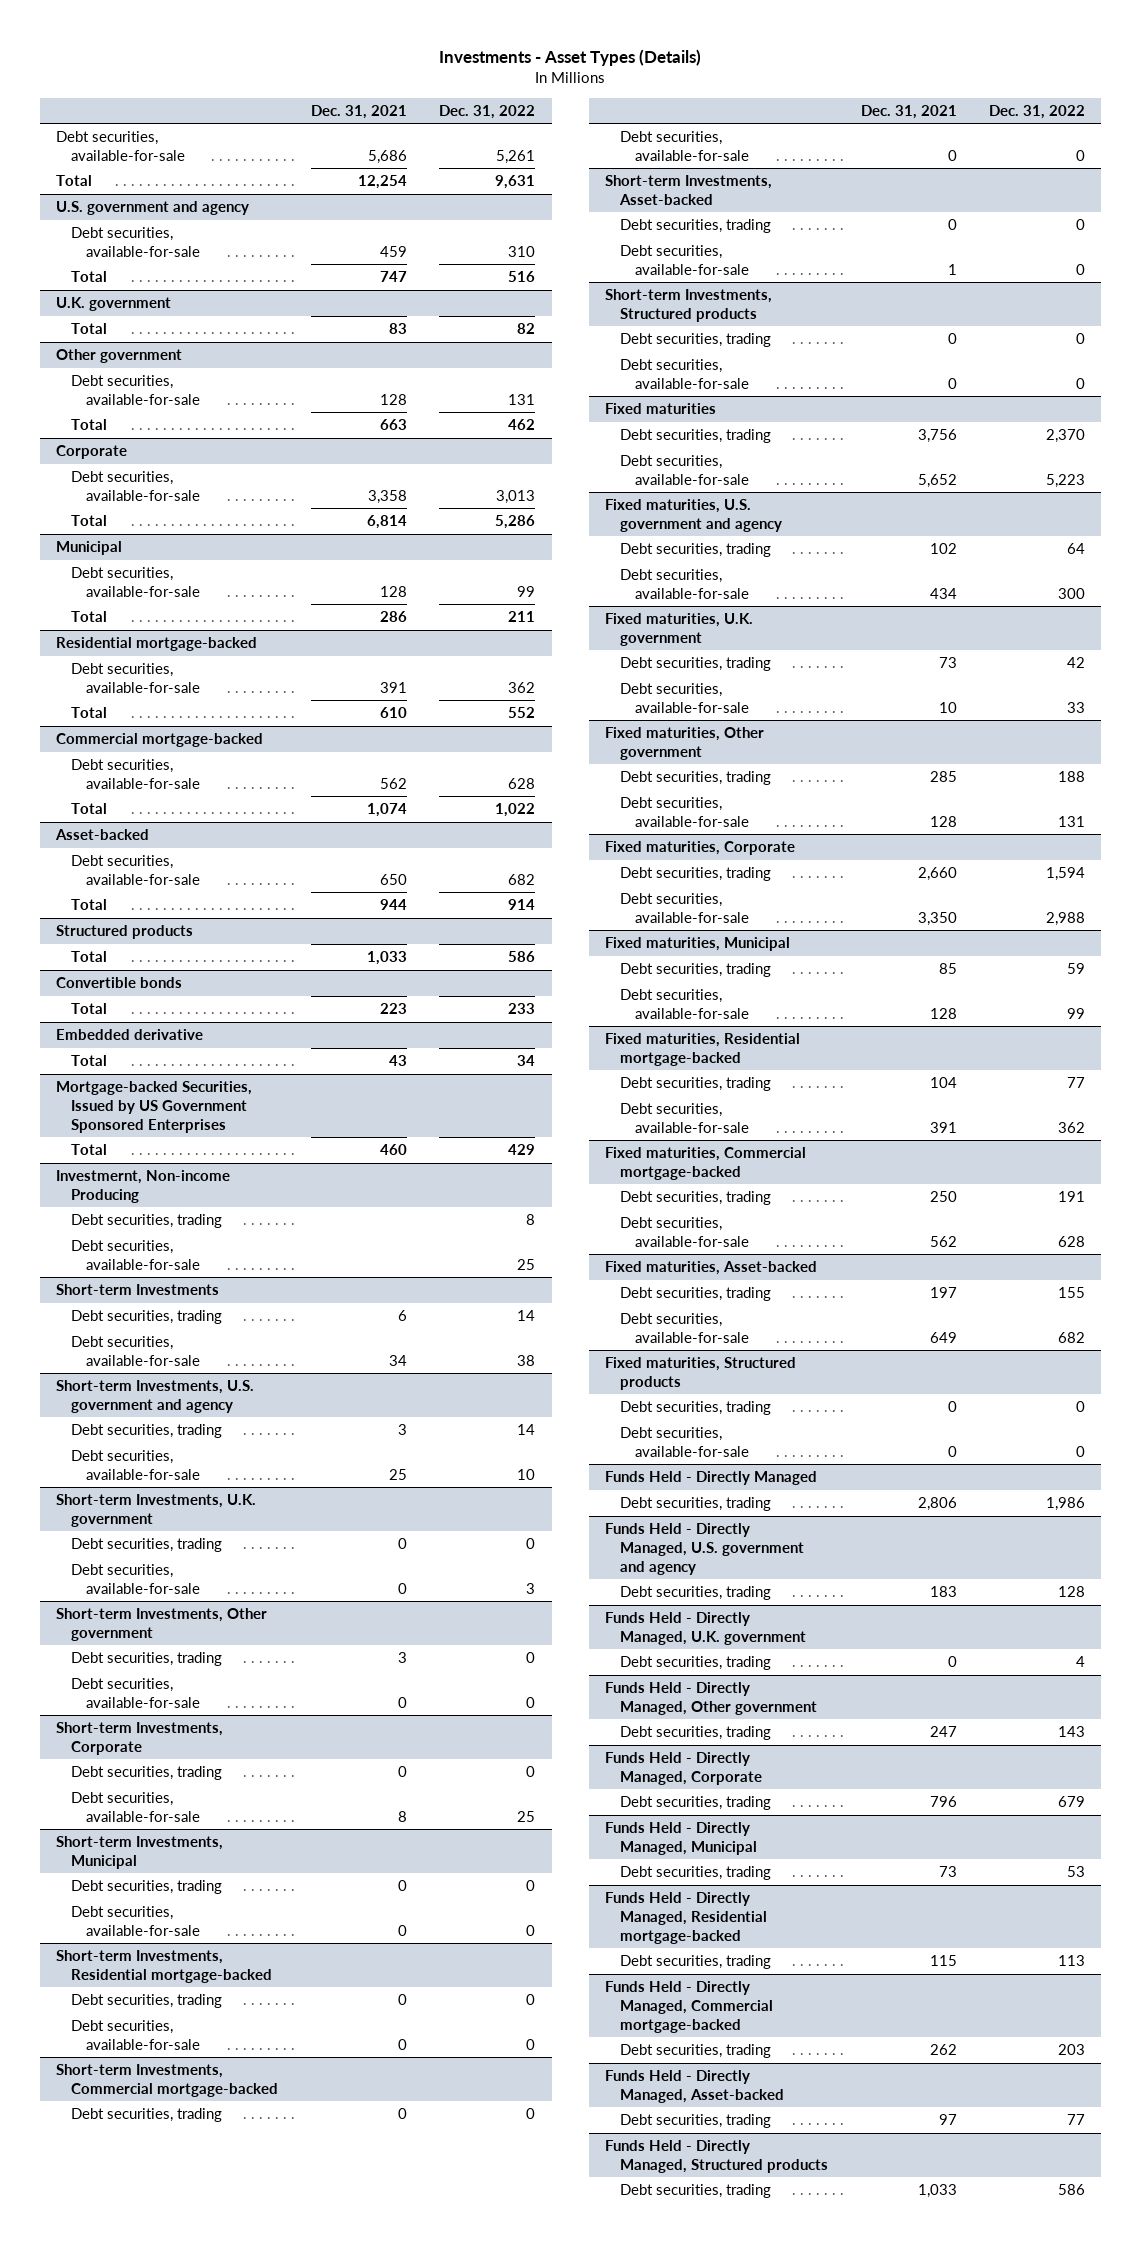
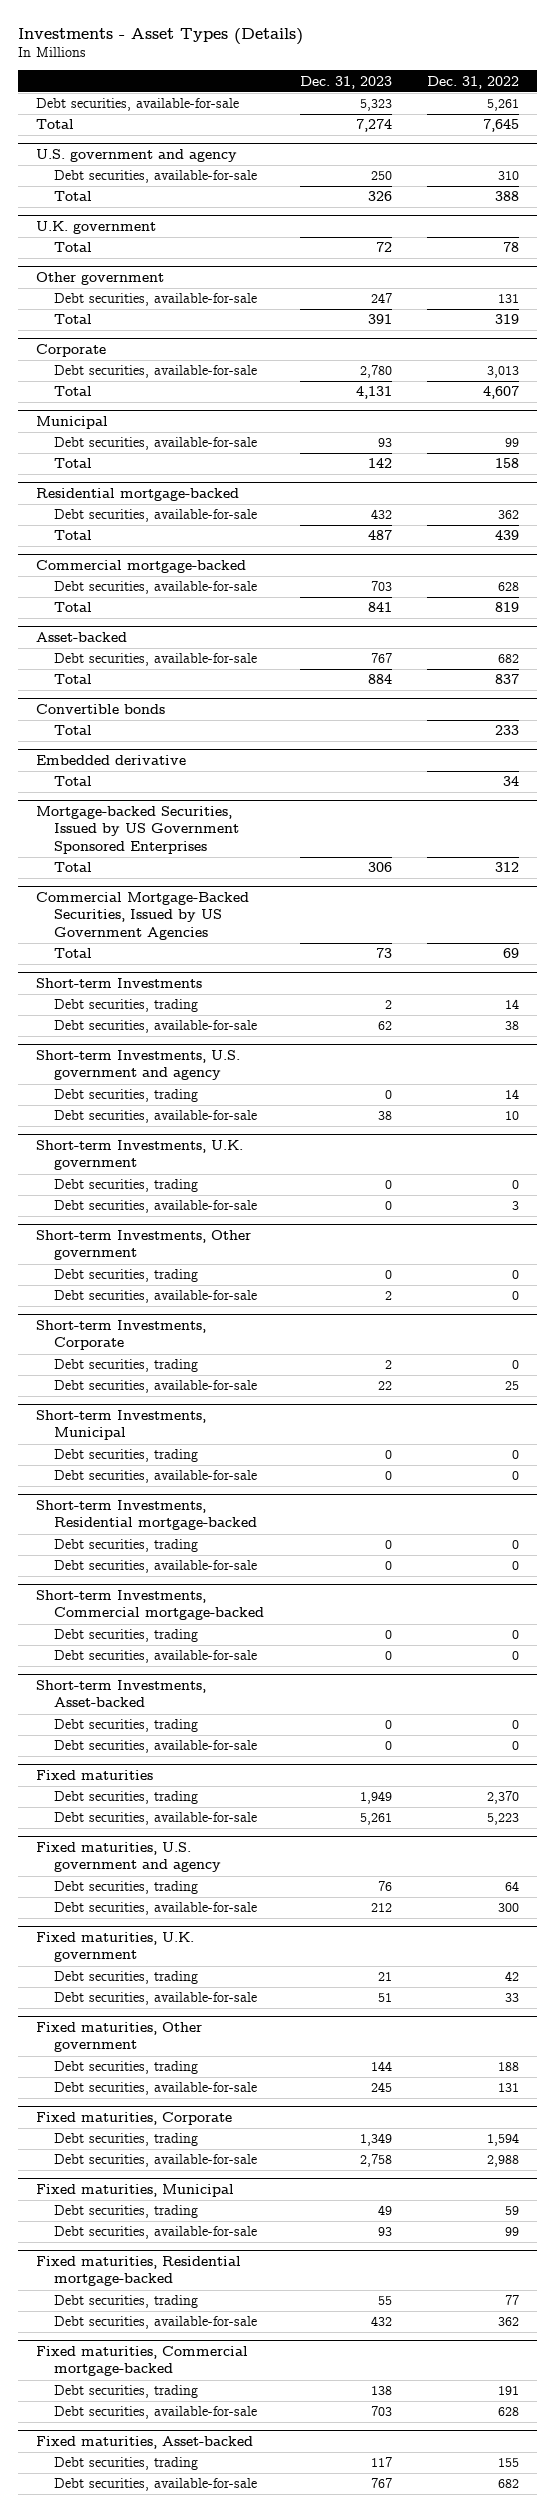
[311,105,408,120] Dec. 31, 2021 -> none
none -> [299,75,392,89] Dec. 31, 2023
[495,175,536,190] 9,631 -> [483,119,520,133] 7,645
[508,271,536,283] 516 -> [495,191,520,202] 388
[517,323,536,335] 82 -> [503,242,520,253] 78
[508,419,536,431] 462 -> [495,314,520,325] 319
[495,515,536,530] 5,286 -> [483,386,520,400] 4,607
[508,611,536,623] 211 -> [495,458,520,469] 158
[508,707,536,719] 552 -> [495,530,520,541] 439
[495,803,536,818] 1,022 -> [495,602,520,613] 819
[55,925,193,940] Structured products -> none
[70,951,107,963] Total -> none
[508,899,536,911] 914 -> [495,674,520,685] 837
[55,1170,230,1204] Investmernt, Non-income Producing -> none
[70,1214,222,1229] Debt securities, trading -> none
[70,1240,200,1271] Debt securities, available-for-sale -> none
[508,1144,536,1156] 429 -> [495,862,520,873] 312
none -> [35,892,249,940] Commercial Mortgage-Backed Securities, Issued by US Government Agencies
none -> [53,948,92,959] Total
[605,289,773,323] Short-term Investments, Structured products -> none
[620,333,772,348] Debt securities, trading -> none
[620,359,750,390] Debt securities, available-for-sale -> none
[605,1357,797,1391] Fixed maturities, Structured products -> none
[620,1401,772,1416] Debt securities, trading -> none
[620,1427,750,1458] Debt securities, available-for-sale -> none
[605,1471,818,1486] Funds Held - Directly Managed -> none
[620,1497,772,1512] Debt securities, trading -> none
[605,1523,805,1575] Funds Held - Directly Managed, U.S. government and agency -> none
[620,1586,772,1601] Debt securities, trading -> none
[605,1612,807,1646] Funds Held - Directly Managed, U.K. government -> none
[620,1656,772,1671] Debt securities, trading -> none
[605,1682,818,1716] Funds Held - Directly Managed, Other government -> none
[620,1726,772,1741] Debt securities, trading -> none
[605,1752,763,1786] Funds Held - Directly Managed, Corporate -> none
[620,1796,772,1811] Debt securities, trading -> none
[605,1822,758,1856] Funds Held - Directly Managed, Municipal -> none
[620,1866,772,1881] Debt securities, trading -> none
[605,1892,768,1944] Funds Held - Directly Managed, Residential mortgage-backed -> none
[620,1955,772,1970] Debt securities, trading -> none
[605,1981,774,2033] Funds Held - Directly Managed, Commercial mortgage-backed -> none
[620,2044,772,2059] Debt securities, trading -> none
[605,2070,785,2104] Funds Held - Directly Managed, Asset-backed -> none
[620,2114,772,2129] Debt securities, trading -> none
[605,2140,829,2174] Funds Held - Directly Managed, Structured products -> none
[620,2184,772,2199] Debt securities, trading -> none

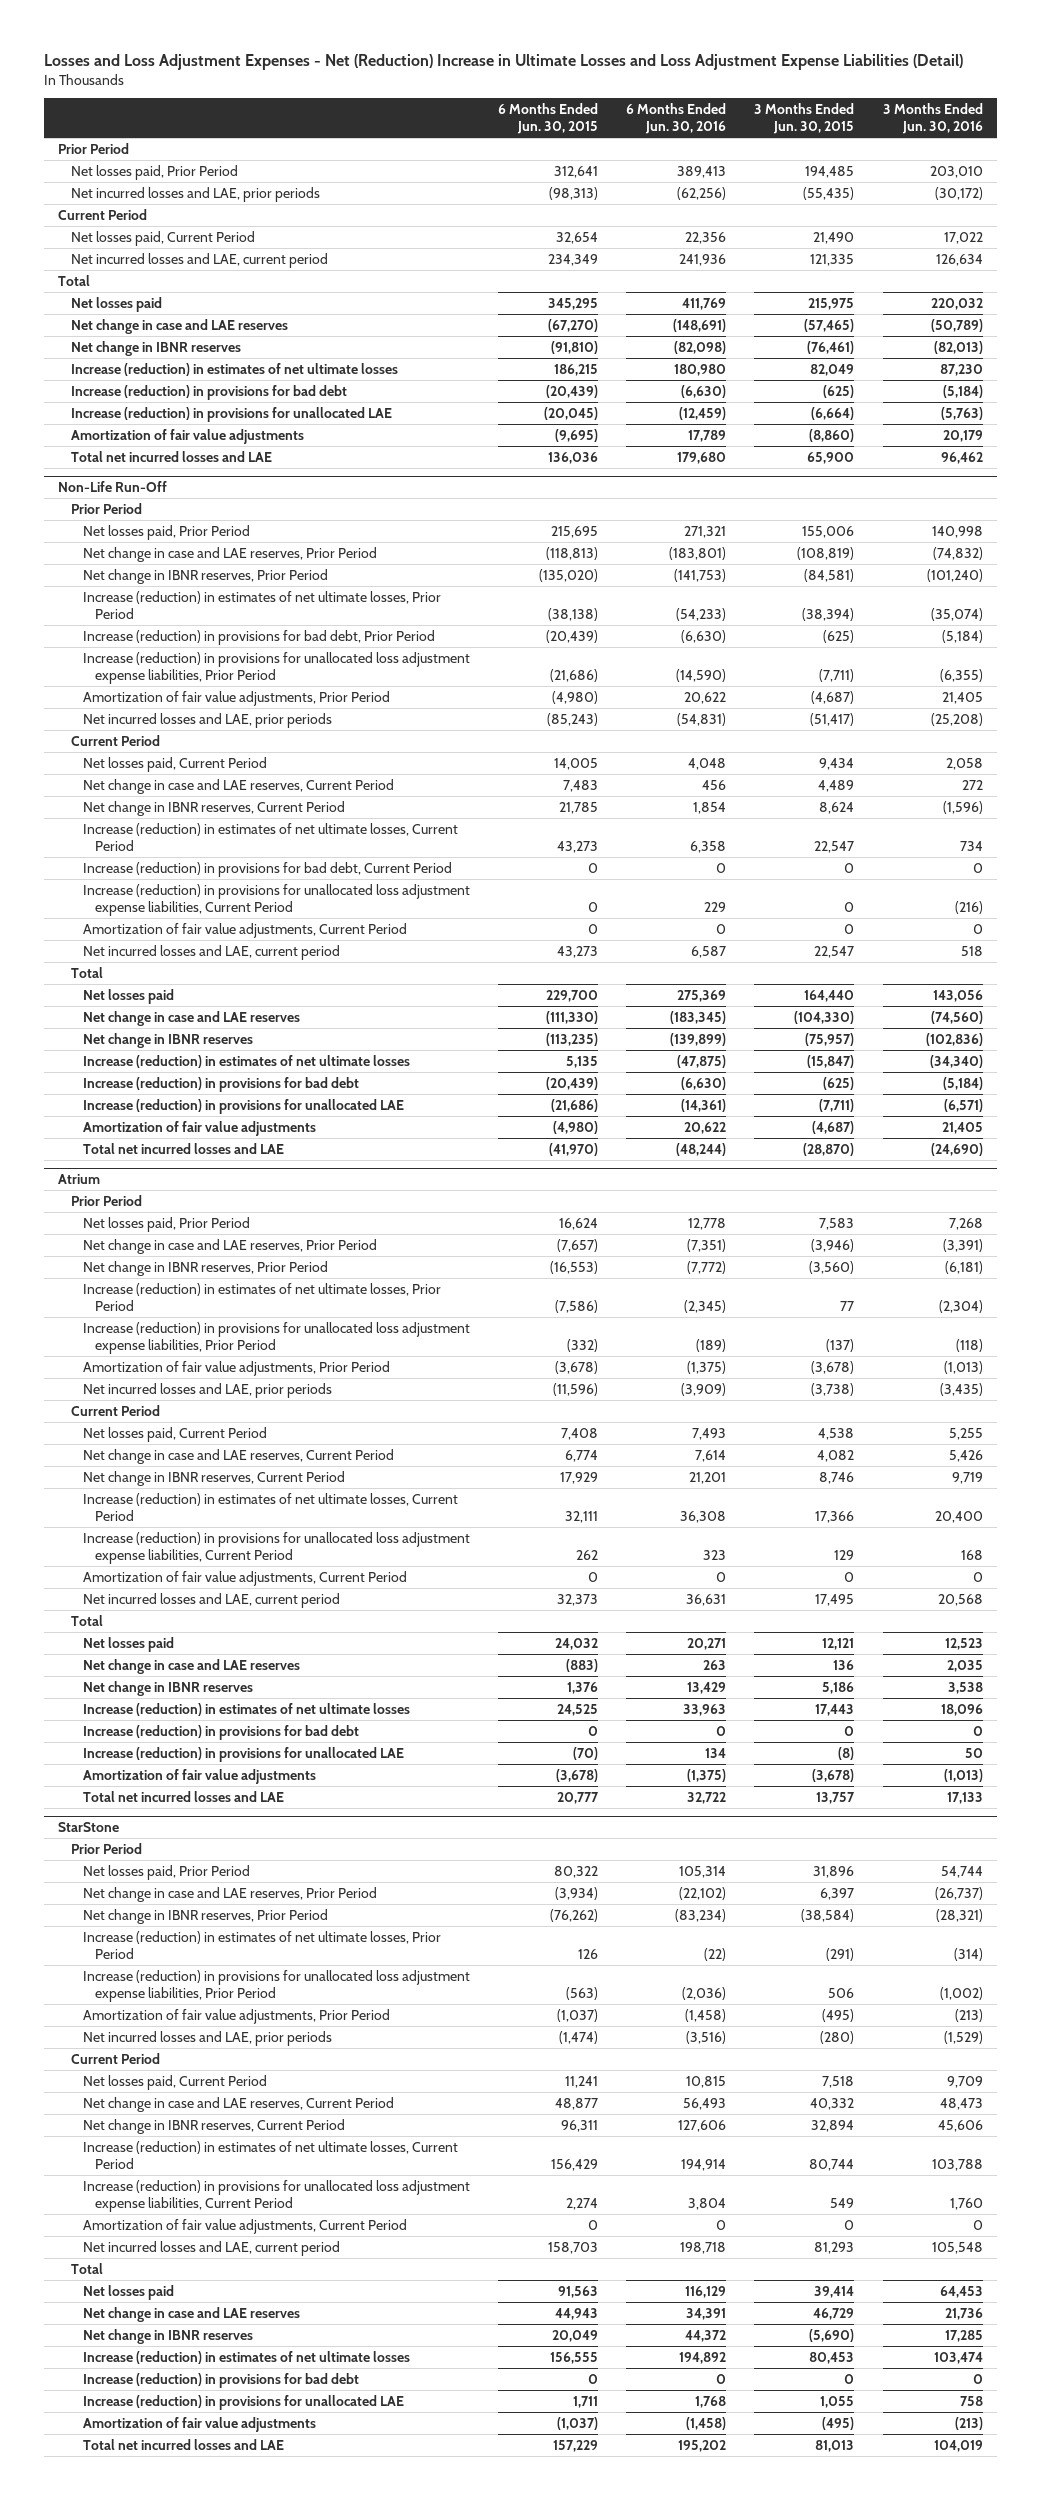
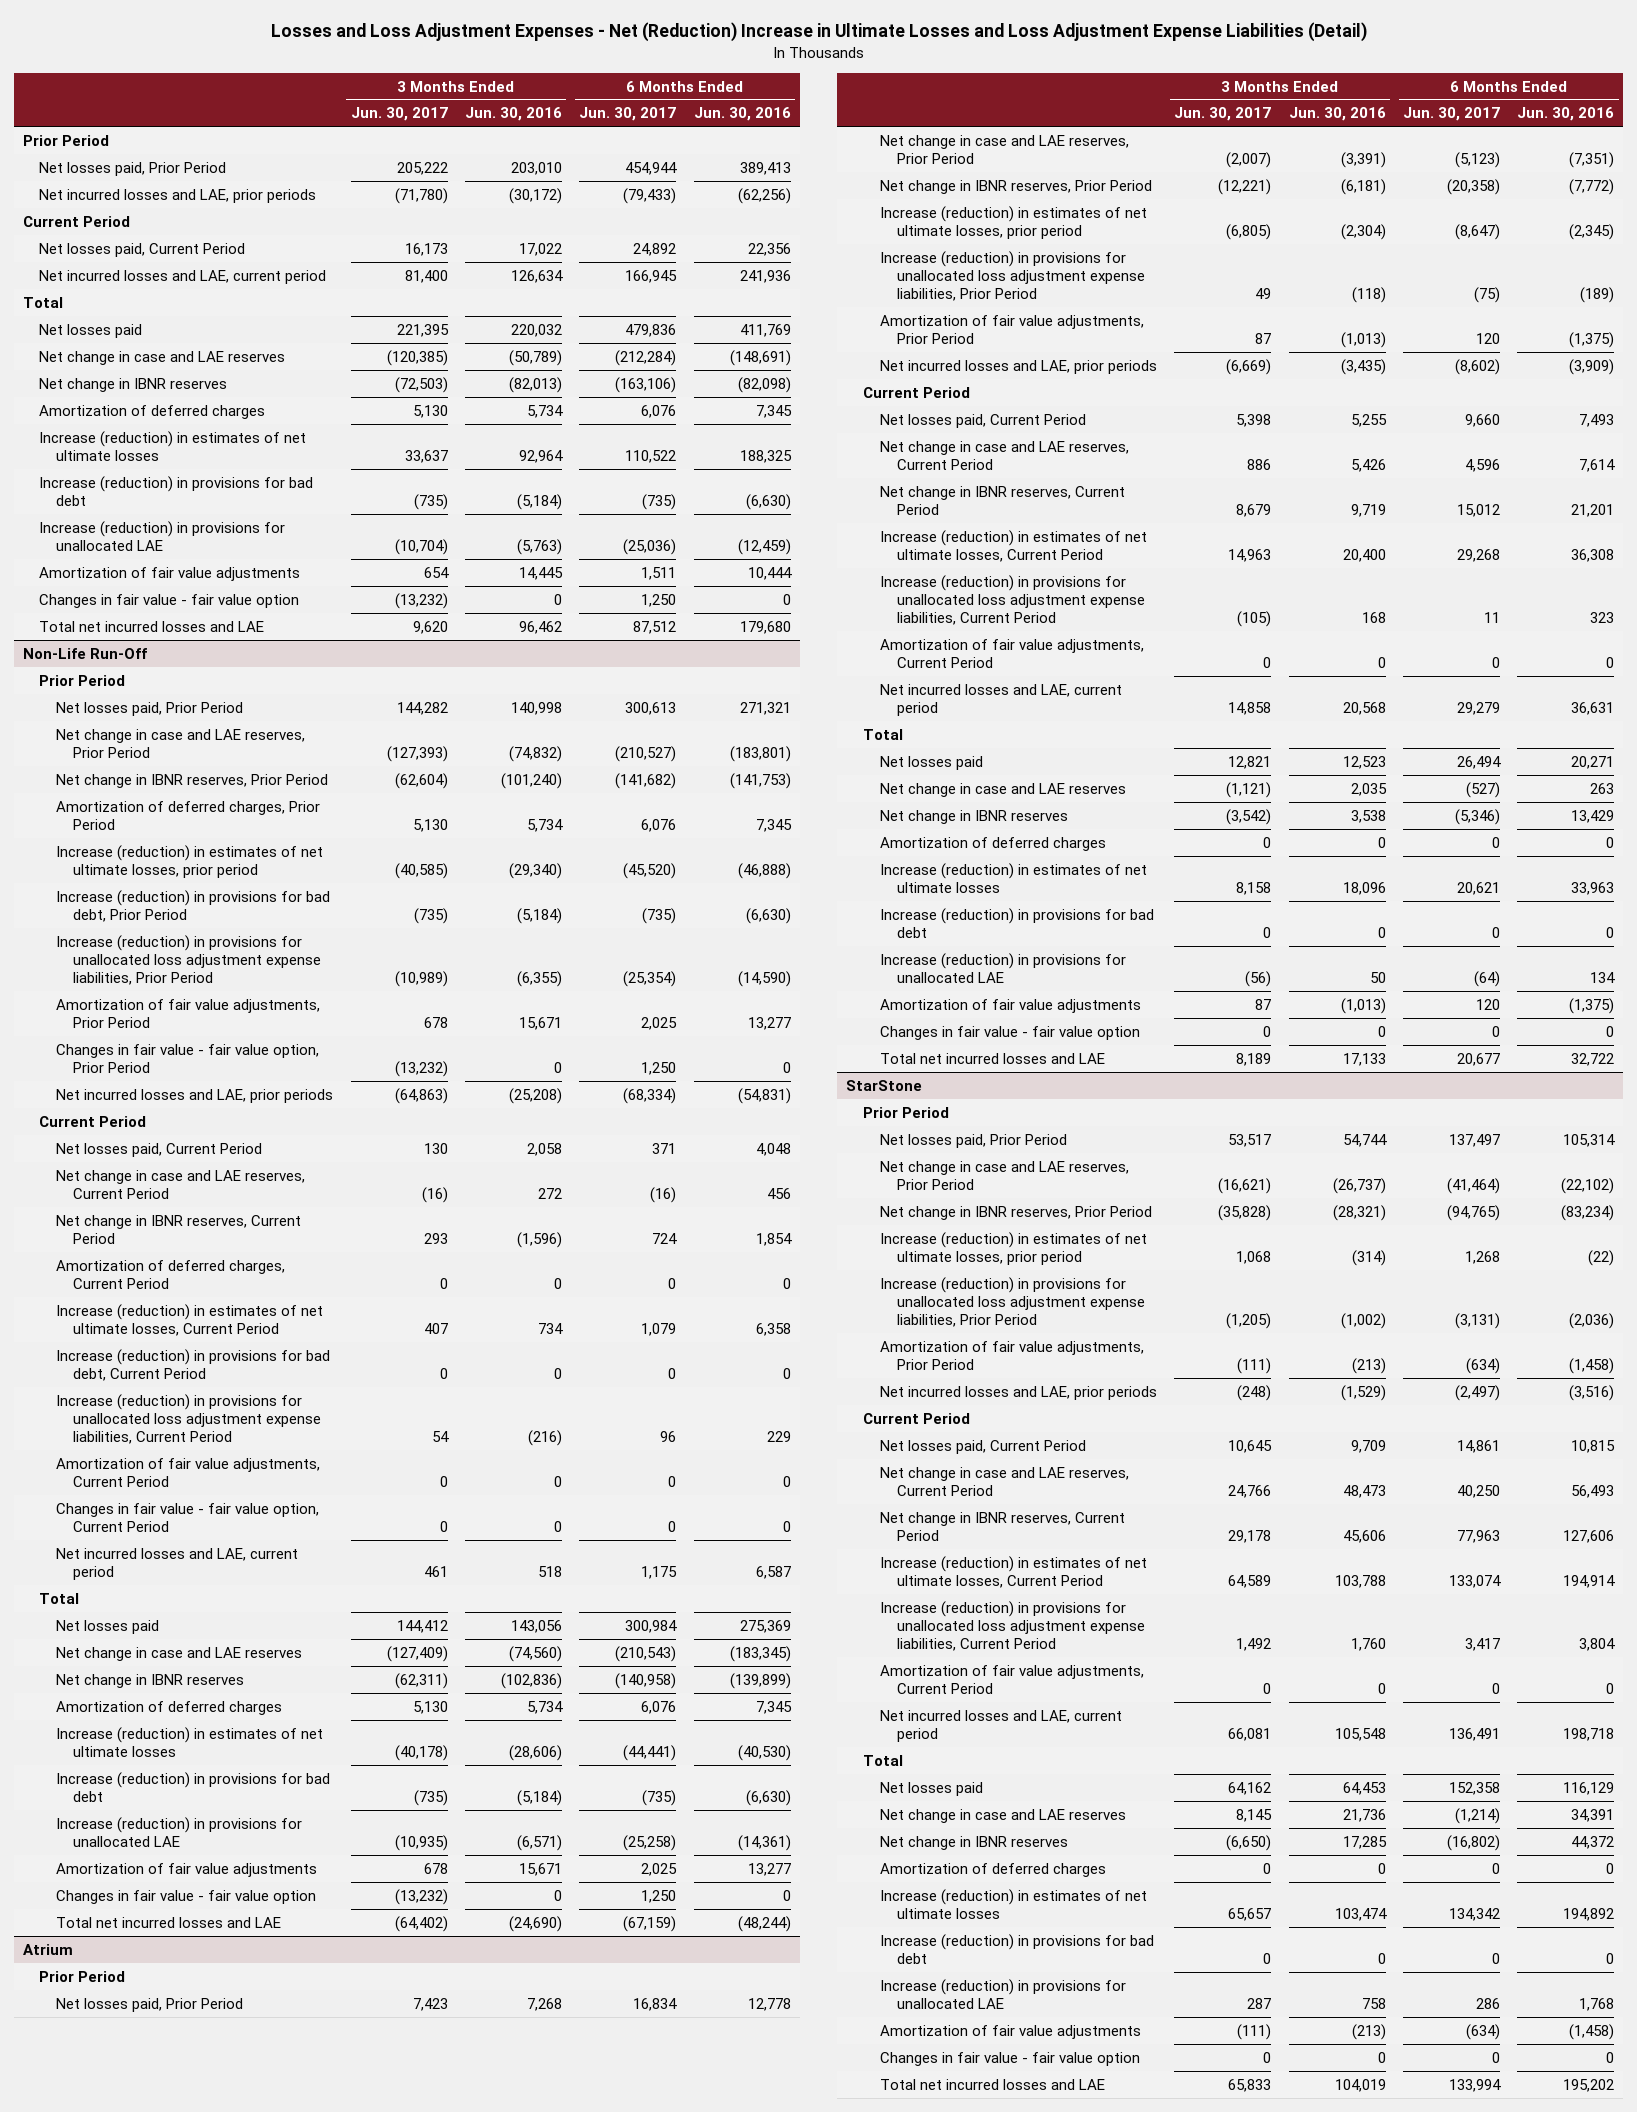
[498,103,599,135] 6 Months Ended Jun. 30, 2015 -> none
[754,103,855,135] 3 Months Ended Jun. 30, 2015 -> none
none -> [350,107,448,122] Jun. 30, 2017
none -> [579,107,677,122] Jun. 30, 2017
none -> [39,404,266,419] Amortization of deferred charges
[674,363,727,376] 180,980 -> [739,449,792,463] 188,325
[939,363,983,376] 87,230 -> [519,449,564,463] 92,964
[688,429,727,442] 17,789 -> [747,566,792,580] 10,444
[942,429,983,442] 20,179 -> [519,566,564,580] 14,445
none -> [39,593,300,608] Changes in fair value - fair value option
none -> [56,800,321,830] Amortization of deferred charges, Prior Period
[82,590,441,619] Increase (reduction) in estimates of net ultimate losses, Prior Period -> [56,844,324,878] Increase (reduction) in estimates of net ultimate losses, prior period
[676,607,727,621] (54,233) -> [737,862,791,879] (46,888)
[930,607,983,621] (35,074) -> [509,862,563,879] (29,340)
[684,691,727,704] 20,622 -> [747,1016,791,1030] 13,277
[941,691,983,704] 21,405 -> [519,1016,563,1030] 15,671
none -> [56,1043,320,1073] Changes in fair value - fair value option, Prior Period
none -> [56,1259,286,1289] Amortization of deferred charges, Current Period
none -> [56,1502,320,1532] Changes in fair value - fair value option, Current Period
none -> [56,1700,283,1715] Amortization of deferred charges
[677,1054,727,1068] (47,875) -> [737,1744,791,1761] (40,530)
[929,1054,983,1068] (34,340) -> [509,1744,563,1761] (28,606)
[684,1121,727,1134] 20,622 -> [747,1862,791,1876] 13,277
[941,1121,983,1134] 21,405 -> [519,1862,563,1876] 15,671
none -> [56,1889,317,1904] Changes in fair value - fair value option
[82,1282,441,1311] Increase (reduction) in estimates of net ultimate losses, Prior Period -> [879,205,1147,239] Increase (reduction) in estimates of net ultimate losses, prior period
none -> [879,836,1106,851] Amortization of deferred charges
none -> [879,1025,1140,1040] Changes in fair value - fair value option
[82,1930,441,1959] Increase (reduction) in estimates of net ultimate losses, Prior Period -> [879,1231,1147,1265] Increase (reduction) in estimates of net ultimate losses, prior period
none -> [879,1862,1106,1877] Amortization of deferred charges
none -> [879,2051,1140,2066] Changes in fair value - fair value option

